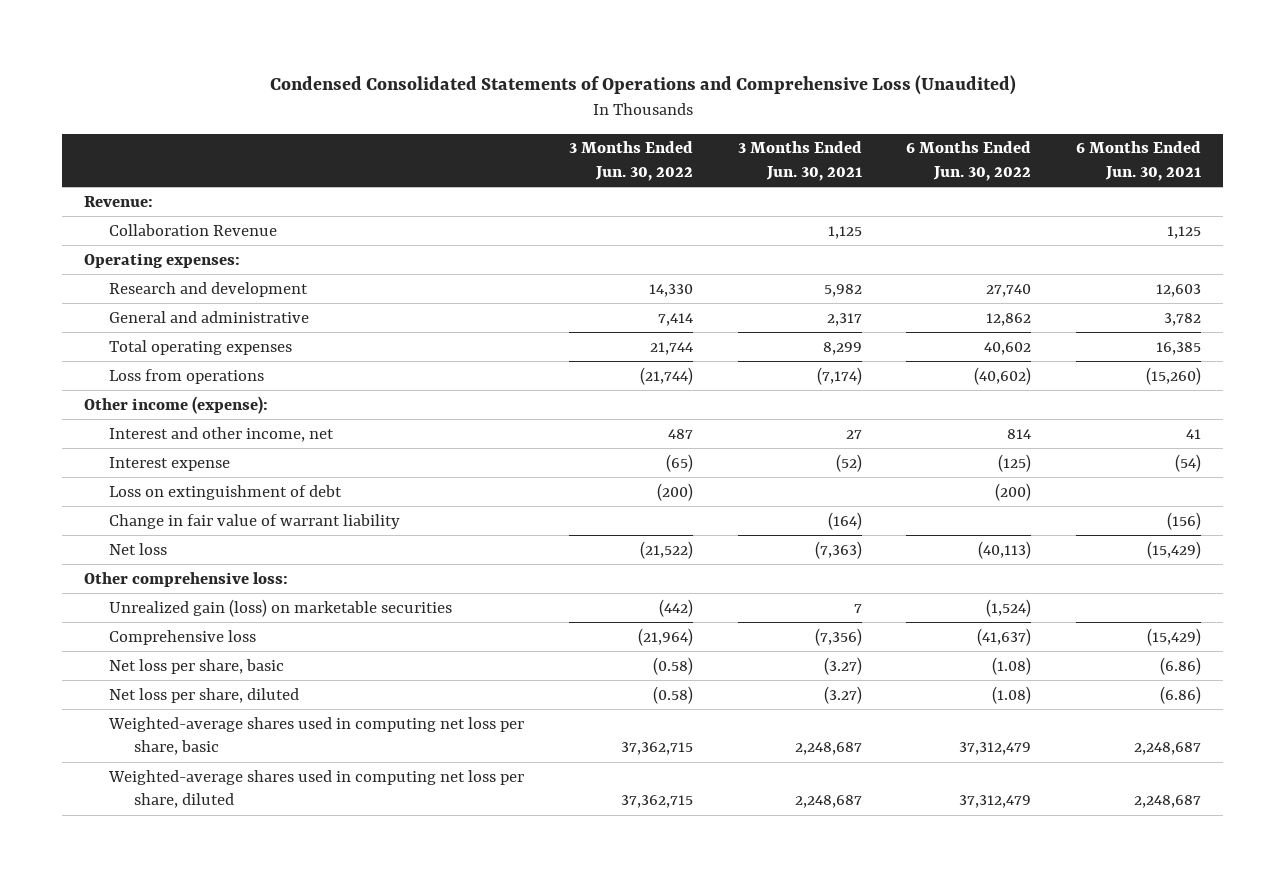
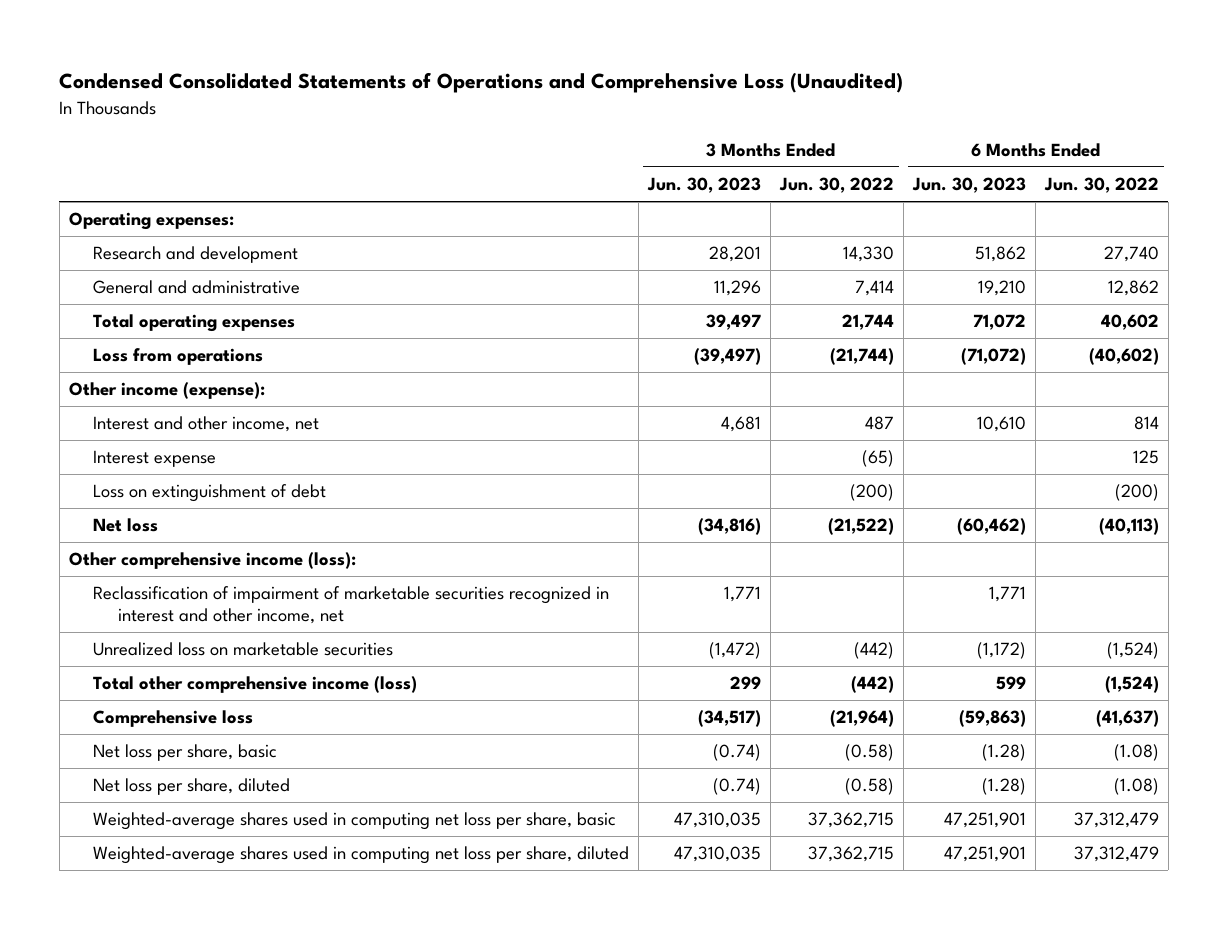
[737,141,862,181] 3 Months Ended Jun. 30, 2021 -> none
[1076,141,1202,181] 6 Months Ended Jun. 30, 2021 -> none
none -> [647,177,762,194] Jun. 30, 2023
none -> [912,177,1027,194] Jun. 30, 2023
[84,195,154,207] Revenue: -> none
[109,223,278,236] Collaboration Revenue -> none
[998,453,1032,472] (125) -> [1133,450,1160,465] 125
[109,513,401,529] Change in fair value of warrant liability -> none
[84,571,289,587] Other comprehensive loss: -> [68,552,356,570] Other comprehensive income (loss):
none -> [93,586,610,625] Reclassification of impairment of marketable securities recognized in interest and other income, net
[109,598,453,617] Unrealized gain (loss) on marketable securities -> [93,642,394,657] Unrealized loss on marketable securities
none -> [93,676,418,694] Total other comprehensive income (loss)

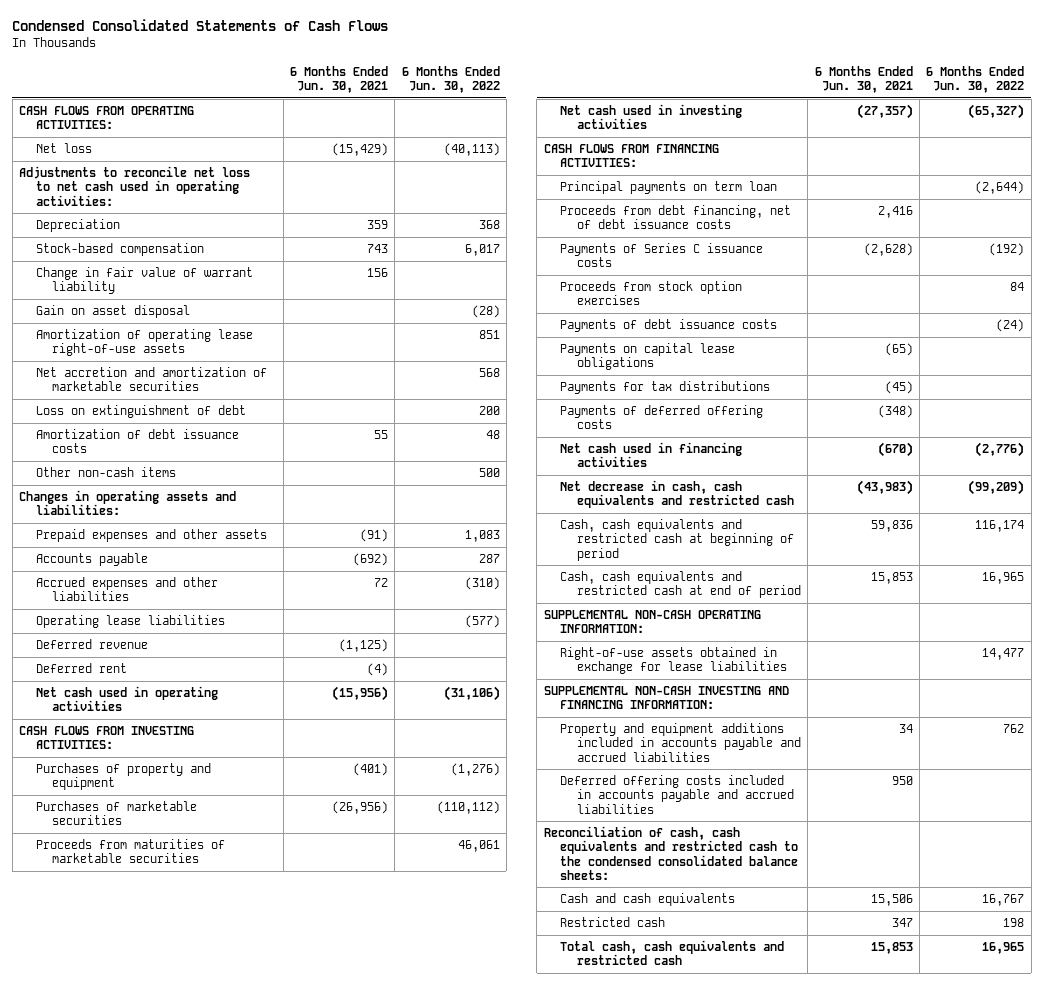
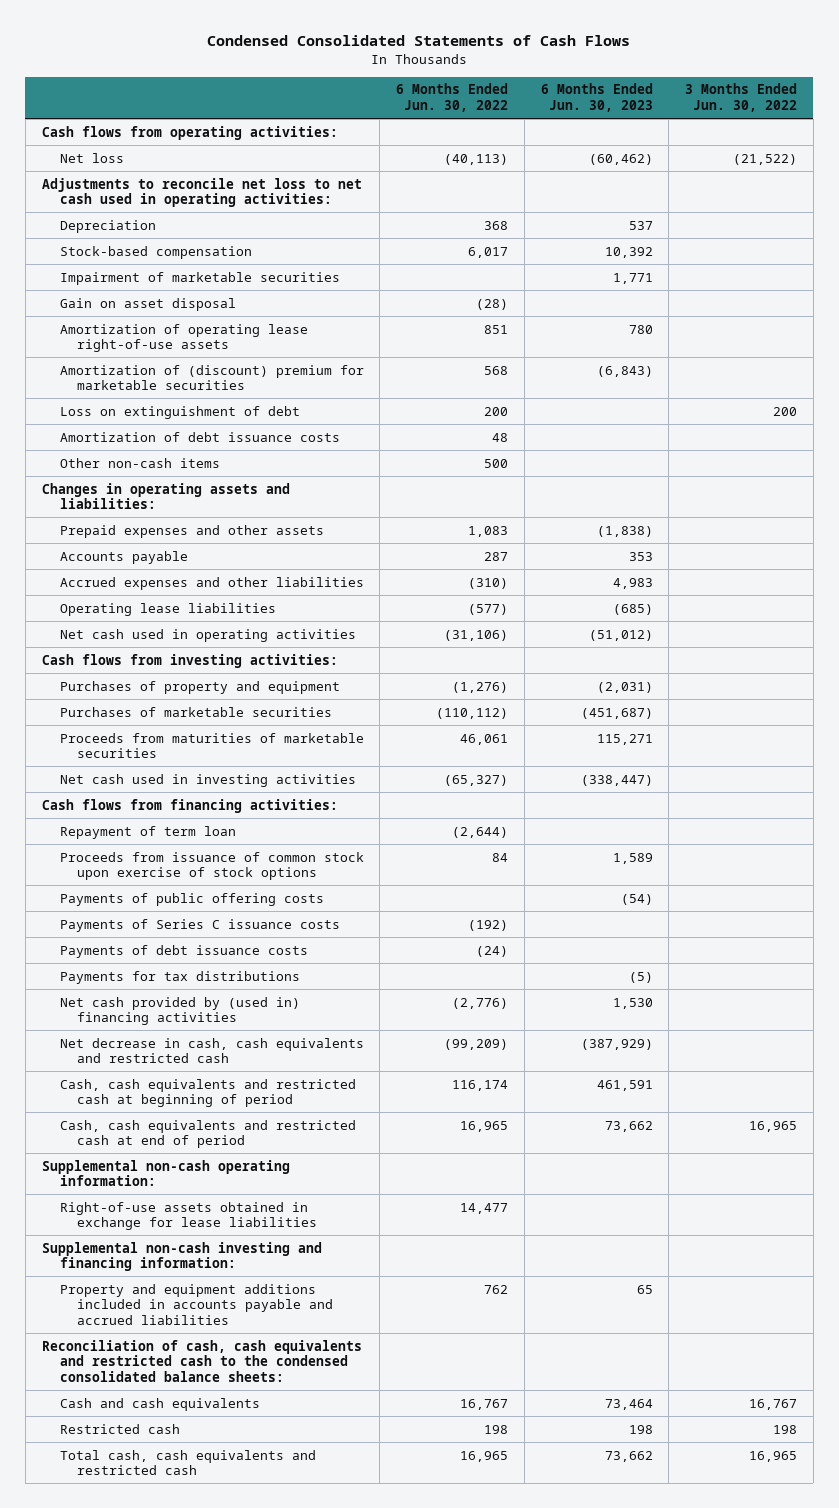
[290,65,389,94] 6 Months Ended Jun. 30, 2021 -> none
none -> [540,83,653,113] 6 Months Ended Jun. 30, 2023
none -> [685,83,798,113] 3 Months Ended Jun. 30, 2022
[18,106,194,130] CASH FLOWS FROM OPERATING ACTIVITIES: -> [41,125,338,140] Cash flows from operating activities:
[35,267,253,295] Change in fair value of warrant liability -> none
none -> [59,271,340,285] Impairment of marketable securities
[35,367,267,392] Net accretion and amortization of marketable securities -> [59,364,364,391] Amortization of (discount) premium for marketable securities
[35,639,148,650] Deferred revenue -> none
[35,663,127,674] Deferred rent -> none
[18,726,194,750] CASH FLOWS FROM INVESTING ACTIVITIES: -> [41,653,338,668] Cash flows from investing activities:
[560,205,792,230] Proceeds from debt financing, net of debt issuance costs -> none
[543,144,719,168] CASH FLOWS FROM FINANCING ACTIVITIES: -> [41,798,338,813] Cash flows from financing activities:
[560,181,778,195] Principal payments on term loan -> [59,825,236,839] Repayment of term loan
none -> [59,851,364,881] Proceeds from issuance of common stock upon exercise of stock options
none -> [59,892,324,906] Payments of public offering costs
[560,281,743,306] Proceeds from stock option exercises -> none
[560,343,736,371] Payments on capital lease obligations -> none
[560,405,764,430] Payments of deferred offering costs -> none
[560,442,743,468] Net cash used in financing activities -> [59,996,300,1026] Net cash provided by (used in) financing activities
[543,610,761,634] SUPPLEMENTAL NON-CASH OPERATING INFORMATION: -> [41,1159,290,1187] Supplemental non-cash operating information:
[543,686,789,710] SUPPLEMENTAL NON-CASH INVESTING AND FINANCING INFORMATION: -> [41,1241,322,1272] Supplemental non-cash investing and financing information:
[560,775,795,814] Deferred offering costs included in accounts payable and accrued liabilities -> none

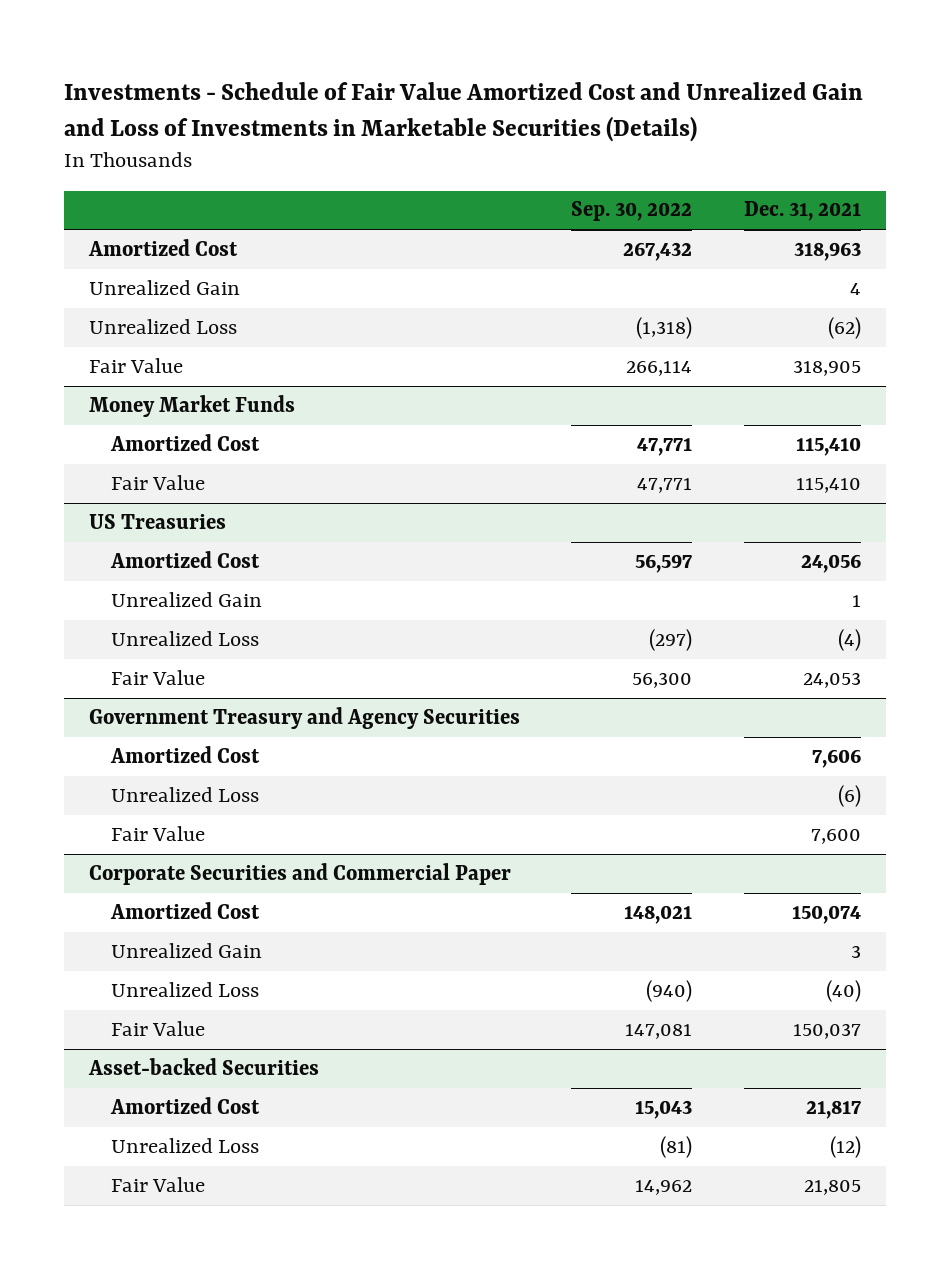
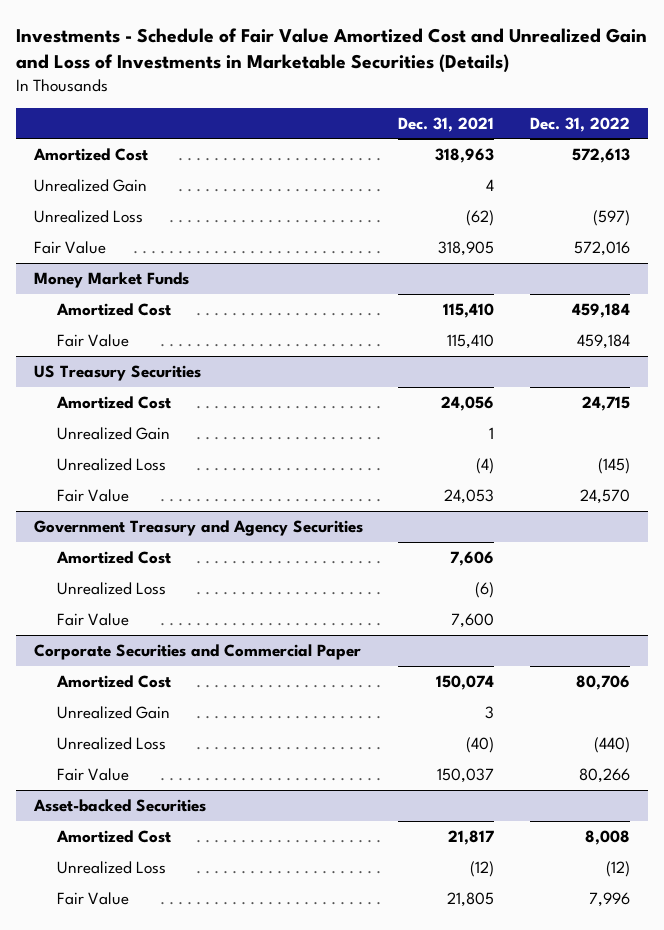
[571,201,693,222] Sep. 30, 2022 -> none
none -> [529,116,630,132] Dec. 31, 2022
[89,513,227,529] US Treasuries -> [33,364,201,381] US Treasury Securities

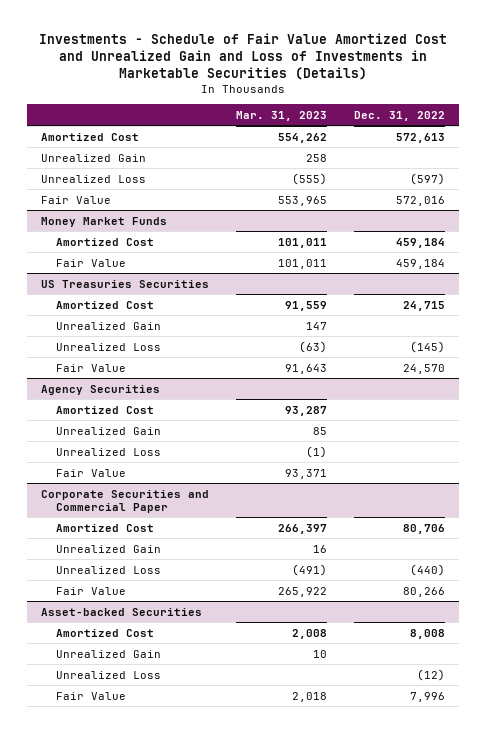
[398,116,495,132] Dec. 31, 2021 -> none
none -> [235,110,327,121] Mar. 31, 2023
[33,364,201,381] US Treasury Securities -> [40,279,209,288] US Treasuries Securities
[33,519,363,536] Government Treasury and Agency Securities -> none
none -> [40,384,160,395] Agency Securities
none -> [56,426,162,435] Unrealized Gain
none -> [56,649,162,658] Unrealized Gain

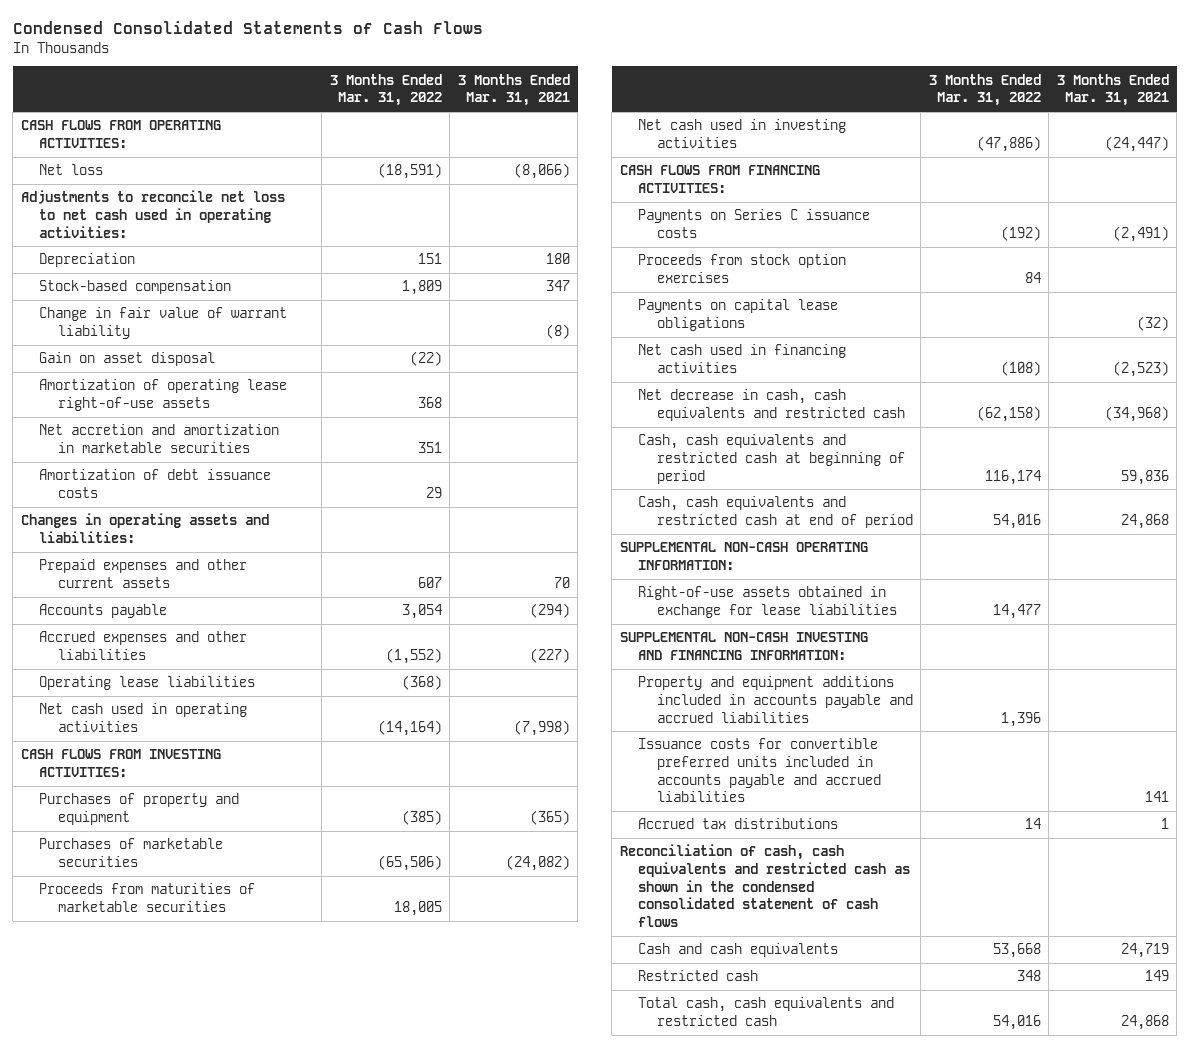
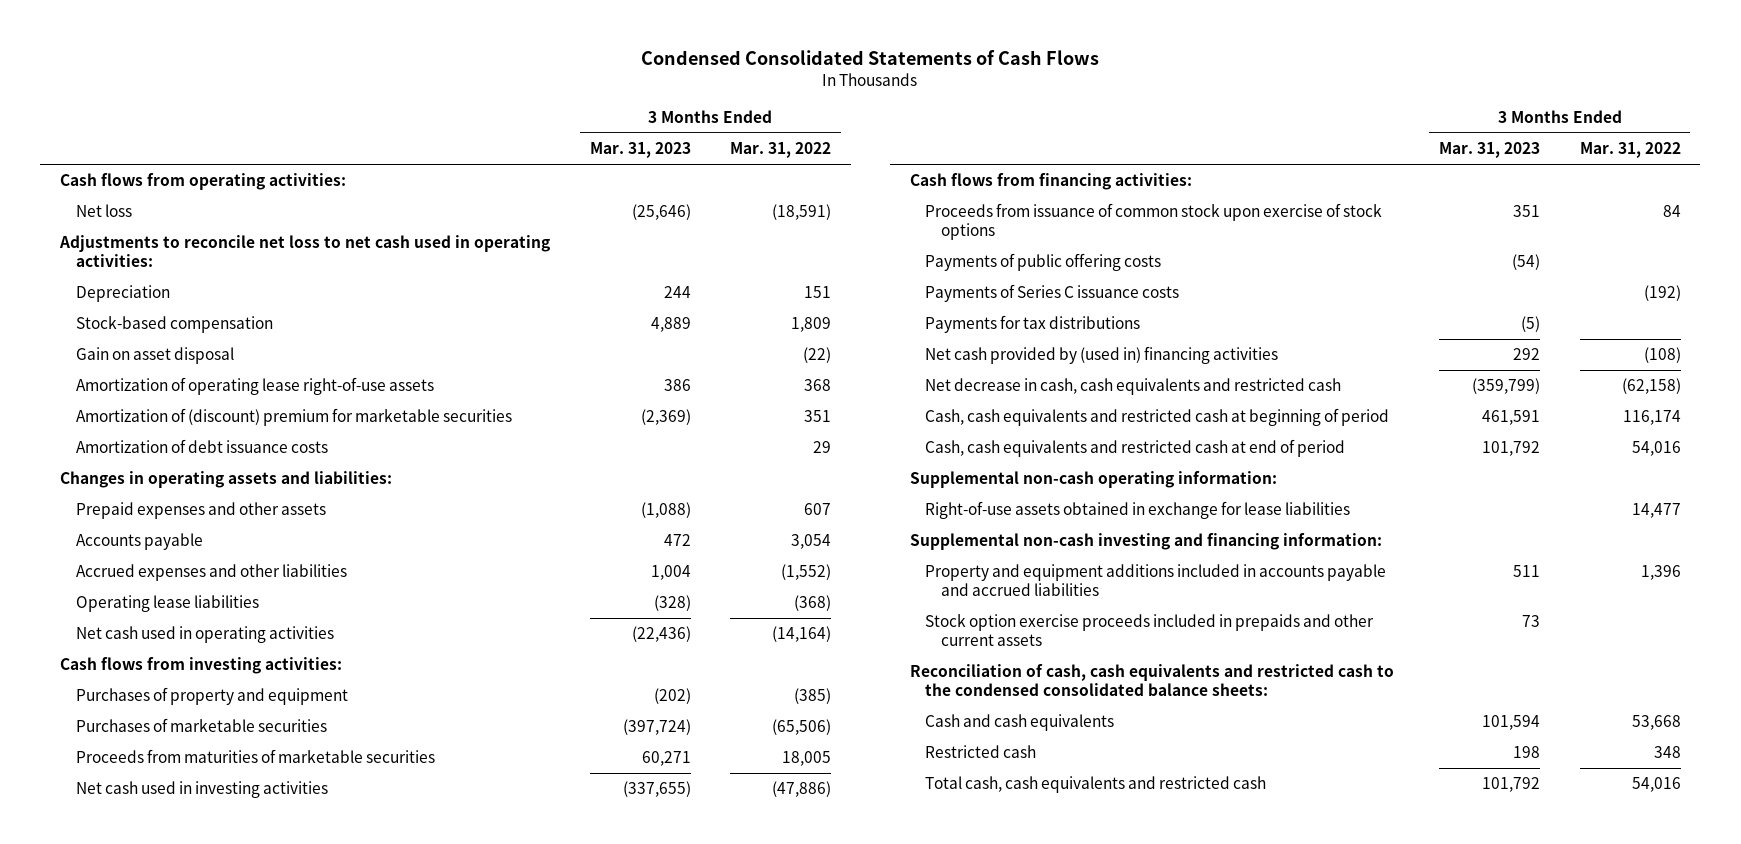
[457,73,570,107] 3 Months Ended Mar. 31, 2021 -> none
none -> [589,142,691,159] Mar. 31, 2023
[20,120,221,148] CASH FLOWS FROM OPERATING ACTIVITIES: -> [60,173,347,191] Cash flows from operating activities:
[39,307,288,339] Change in fair value of warrant liability -> none
[39,424,280,453] Net accretion and amortization in marketable securities -> [75,408,512,427] Amortization of (discount) premium for marketable securities
[39,559,248,588] Prepaid expenses and other current assets -> [75,502,326,520] Prepaid expenses and other assets
[20,749,221,777] CASH FLOWS FROM INVESTING ACTIVITIES: -> [60,657,343,675] Cash flows from investing activities:
[638,254,847,283] Proceeds from stock option exercises -> none
[638,299,839,331] Payments on capital lease obligations -> none
[619,165,820,193] CASH FLOWS FROM FINANCING ACTIVITIES: -> [909,173,1192,191] Cash flows from financing activities:
none -> [925,203,1383,241] Proceeds from issuance of common stock upon exercise of stock options
none -> [925,253,1162,272] Payments of public offering costs
[638,209,871,238] Payments on Series C issuance costs -> [925,284,1180,303] Payments of Series C issuance costs
none -> [925,315,1141,334] Payments for tax distributions
[638,344,847,373] Net cash used in financing activities -> [925,346,1279,365] Net cash provided by (used in) financing activities
[619,542,868,570] SUPPLEMENTAL NON-CASH OPERATING INFORMATION: -> [909,471,1277,489] Supplemental non-cash operating information:
[619,632,868,660] SUPPLEMENTAL NON-CASH INVESTING AND FINANCING INFORMATION: -> [909,533,1382,551] Supplemental non-cash investing and financing information:
[638,738,881,803] Issuance costs for convertible preferred units included in accounts payable and accrued liabilities -> none
[638,818,839,830] Accrued tax distributions -> none
none -> [925,614,1375,647] Stock option exercise proceeds included in prepaids and other current assets
[619,844,911,927] Reconciliation of cash, cash equivalents and restricted cash as shown in the condensed consolidated statement of cash flows -> [909,664,1394,697] Reconciliation of cash, cash equivalents and restricted cash to the condensed consolidated balance sheets:

